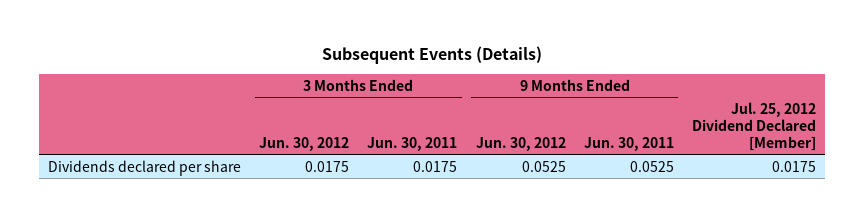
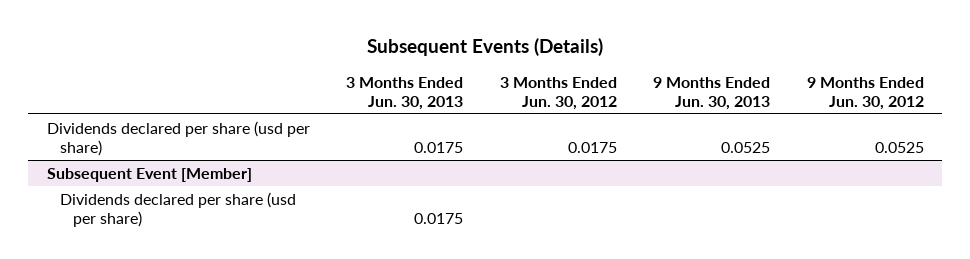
[367,136,458,151] Jun. 30, 2011 -> none
[583,136,674,151] Jun. 30, 2011 -> none
[691,102,816,151] Jul. 25, 2012 Dividend Declared [Member] -> none
none -> [346,76,464,110] 3 Months Ended Jun. 30, 2013
none -> [653,76,771,110] 9 Months Ended Jun. 30, 2013
[47,159,241,176] Dividends declared per share -> [46,120,310,156] Dividends declared per share (usd per share)
none -> [46,167,252,182] Subsequent Event [Member]
none -> [59,191,296,227] Dividends declared per share (usd per share)

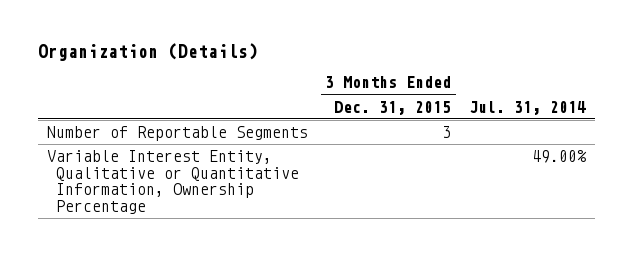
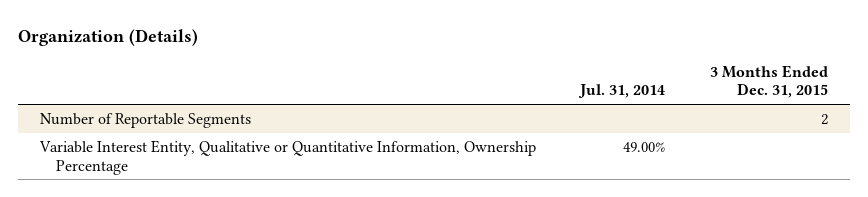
[442,126,452,139] 3 -> [820,114,828,126] 2

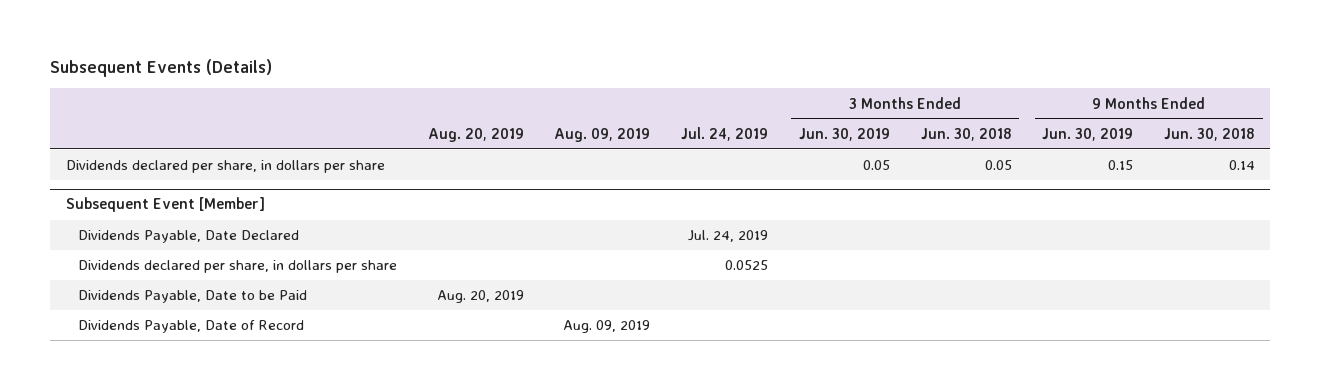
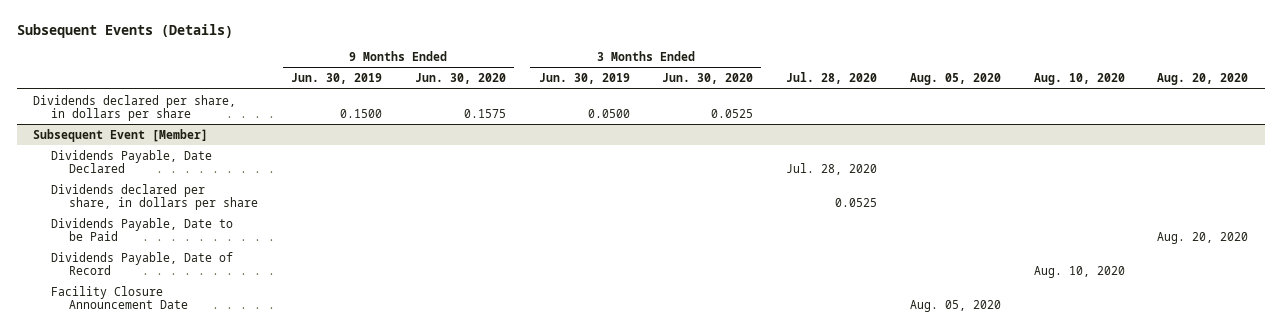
[427,127,524,142] Aug. 20, 2019 -> none
[554,127,651,142] Aug. 09, 2019 -> none
[681,126,769,141] Jul. 24, 2019 -> none
[920,127,1012,141] Jun. 30, 2018 -> none
[1164,127,1256,141] Jun. 30, 2018 -> none
none -> [414,73,506,85] Jun. 30, 2020
none -> [662,73,754,85] Jun. 30, 2020
none -> [786,72,878,85] Jul. 28, 2020
none -> [909,73,1001,86] Aug. 05, 2020
none -> [1033,73,1125,86] Aug. 10, 2020
none -> [1157,73,1249,86] Aug. 20, 2020
[862,160,890,171] 0.05 -> [587,109,630,119] 0.0500
[1108,160,1134,171] 0.15 -> [339,109,382,119] 0.1500
none -> [51,285,189,310] Facility Closure Announcement Date

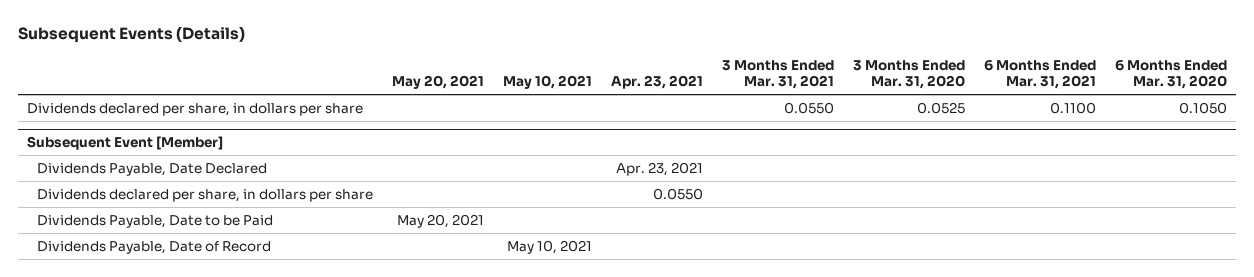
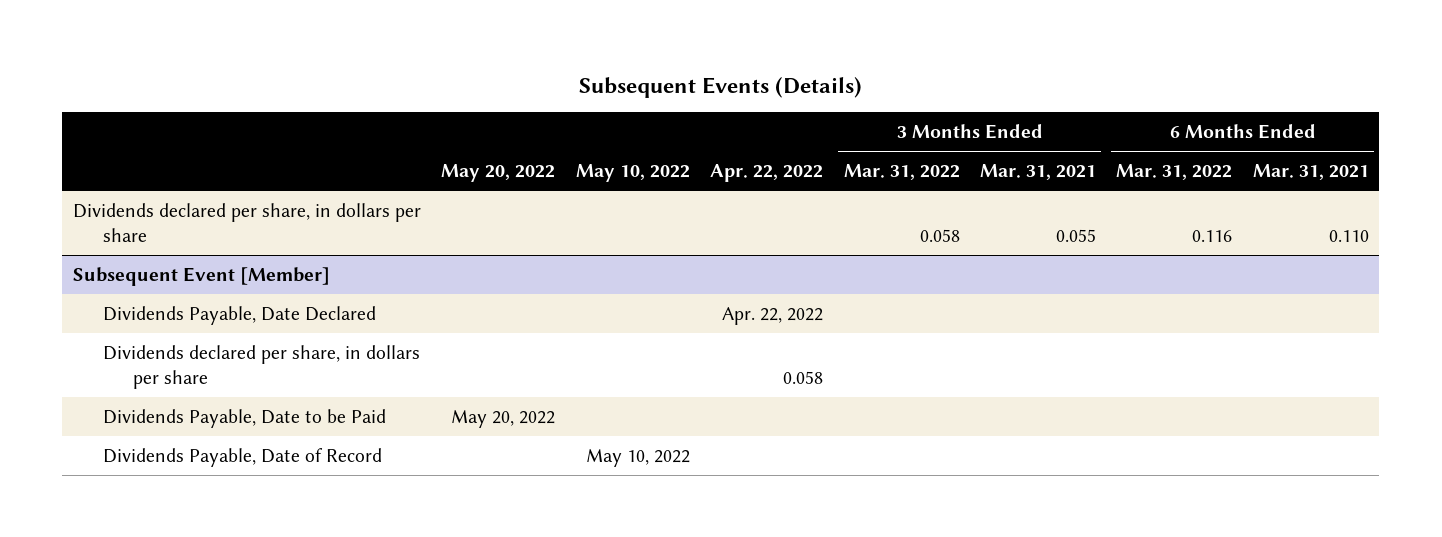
[391,75,484,90] May 20, 2021 -> none
[502,75,592,90] May 10, 2021 -> none
[610,75,703,90] Apr. 23, 2021 -> none
[852,60,965,90] 3 Months Ended Mar. 31, 2020 -> none
[1114,60,1227,90] 6 Months Ended Mar. 31, 2020 -> none
none -> [441,164,556,183] May 20, 2022
none -> [575,164,690,183] May 10, 2022
none -> [710,164,824,183] Apr. 22, 2022
none -> [843,164,960,181] Mar. 31, 2022
none -> [1116,164,1233,181] Mar. 31, 2022
[783,101,834,114] 0.0550 -> [1056,229,1097,243] 0.055
[1049,101,1096,114] 0.1100 -> [1328,230,1369,243] 0.110

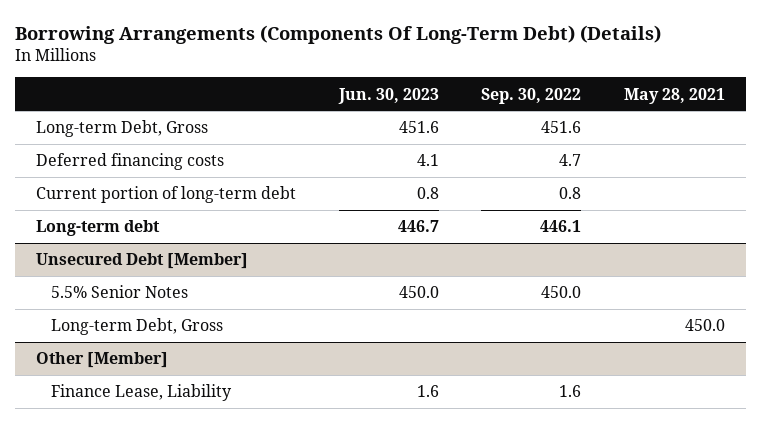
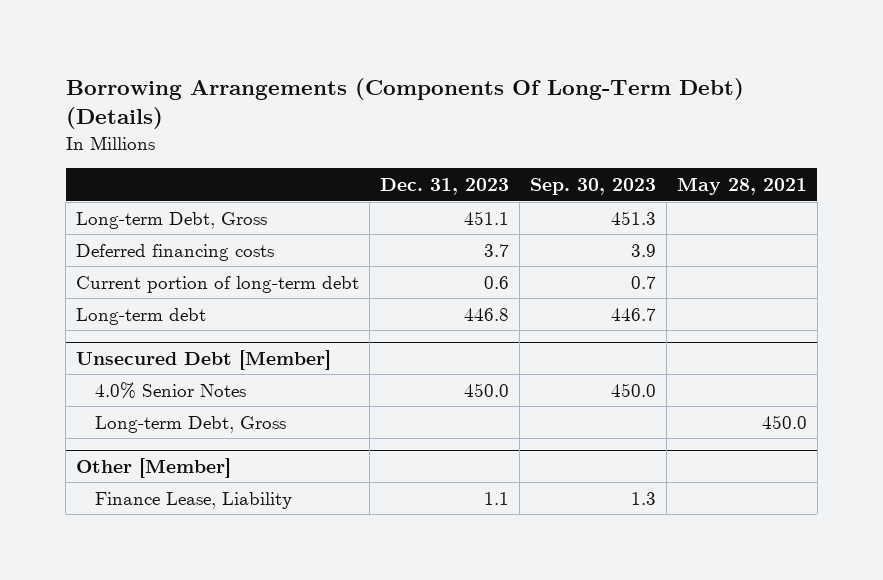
[337,87,439,104] Jun. 30, 2023 -> none
[481,87,582,104] Sep. 30, 2022 -> none
none -> [379,178,509,196] Dec. 31, 2023
none -> [529,178,656,196] Sep. 30, 2023
[51,285,189,299] 5.5% Senior Notes -> [95,381,247,399] 4.0% Senior Notes

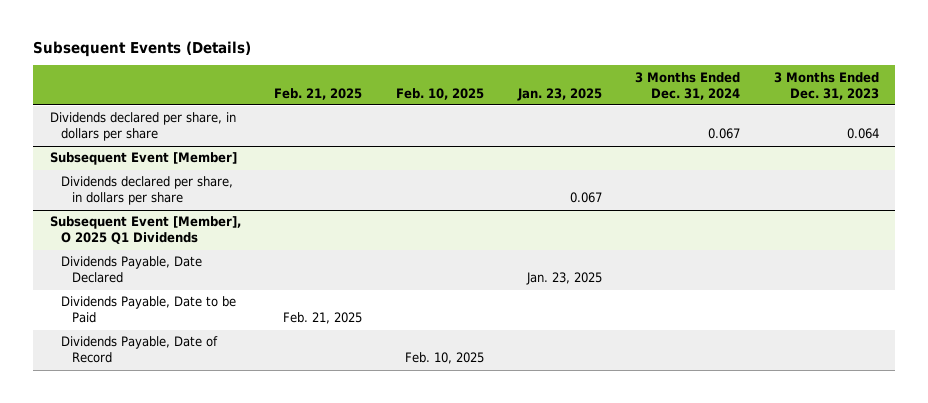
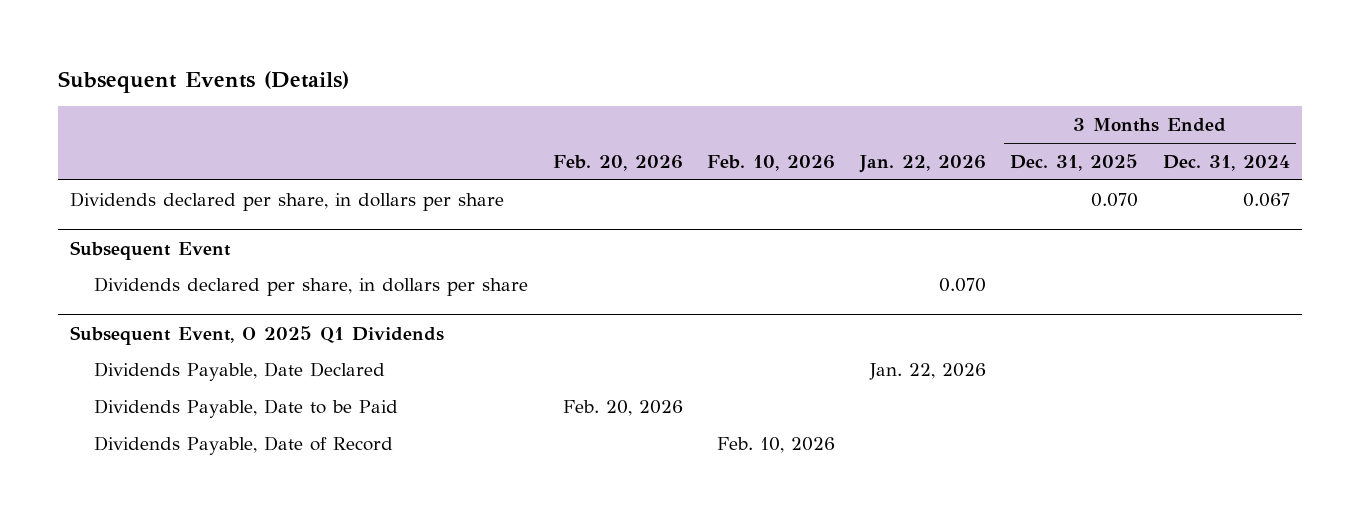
[274,87,363,100] Feb. 21, 2025 -> none
[395,87,484,100] Feb. 10, 2025 -> none
[516,87,602,101] Jan. 23, 2025 -> none
[773,71,879,100] 3 Months Ended Dec. 31, 2023 -> none
none -> [552,155,683,172] Feb. 20, 2026
none -> [707,155,836,172] Feb. 10, 2026
none -> [858,155,986,174] Jan. 22, 2026
none -> [1010,154,1139,172] Dec. 31, 2025
[49,152,237,166] Subsequent Event [Member] -> [70,240,232,260] Subsequent Event
[49,216,241,245] Subsequent Event [Member], O 2025 Q1 Dividends -> [70,325,445,345] Subsequent Event, O 2025 Q1 Dividends

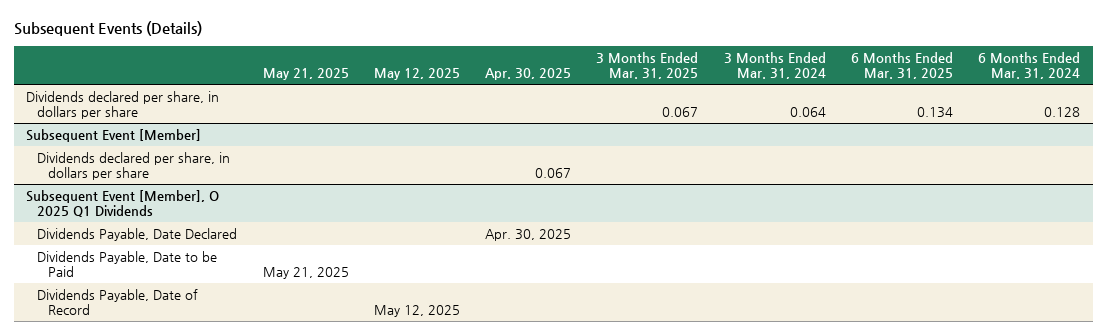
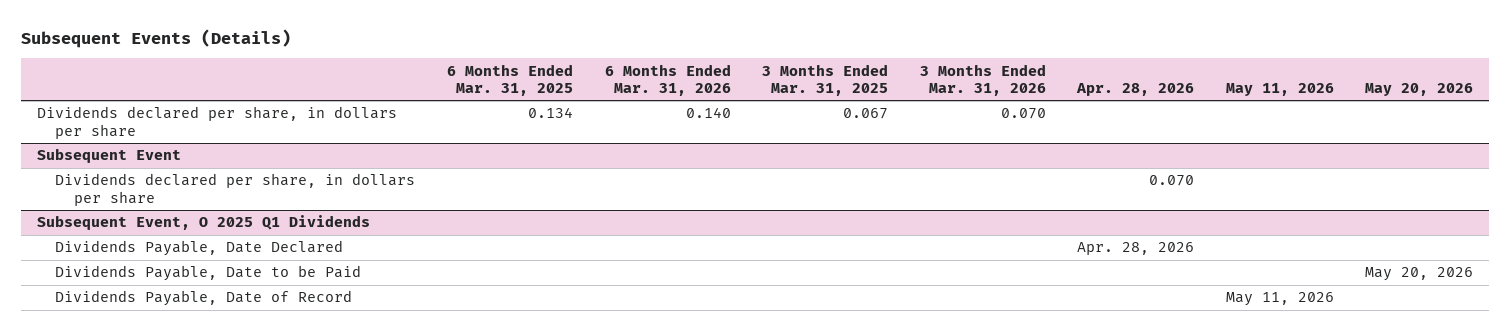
[262,68,349,81] May 21, 2025 -> none
[373,68,460,81] May 12, 2025 -> none
[485,68,572,81] Apr. 30, 2025 -> none
[723,52,826,80] 3 Months Ended Mar. 31, 2024 -> none
[978,52,1081,80] 6 Months Ended Mar. 31, 2024 -> none
none -> [604,63,731,96] 6 Months Ended Mar. 31, 2026
none -> [919,63,1046,96] 3 Months Ended Mar. 31, 2026
none -> [1076,82,1195,96] Apr. 28, 2026
none -> [1225,82,1334,96] May 11, 2026
none -> [1365,82,1474,96] May 20, 2026
[26,128,202,142] Subsequent Event [Member] -> [37,148,182,164] Subsequent Event
[26,189,220,218] Subsequent Event [Member], O 2025 Q1 Dividends -> [37,215,371,231] Subsequent Event, O 2025 Q1 Dividends

